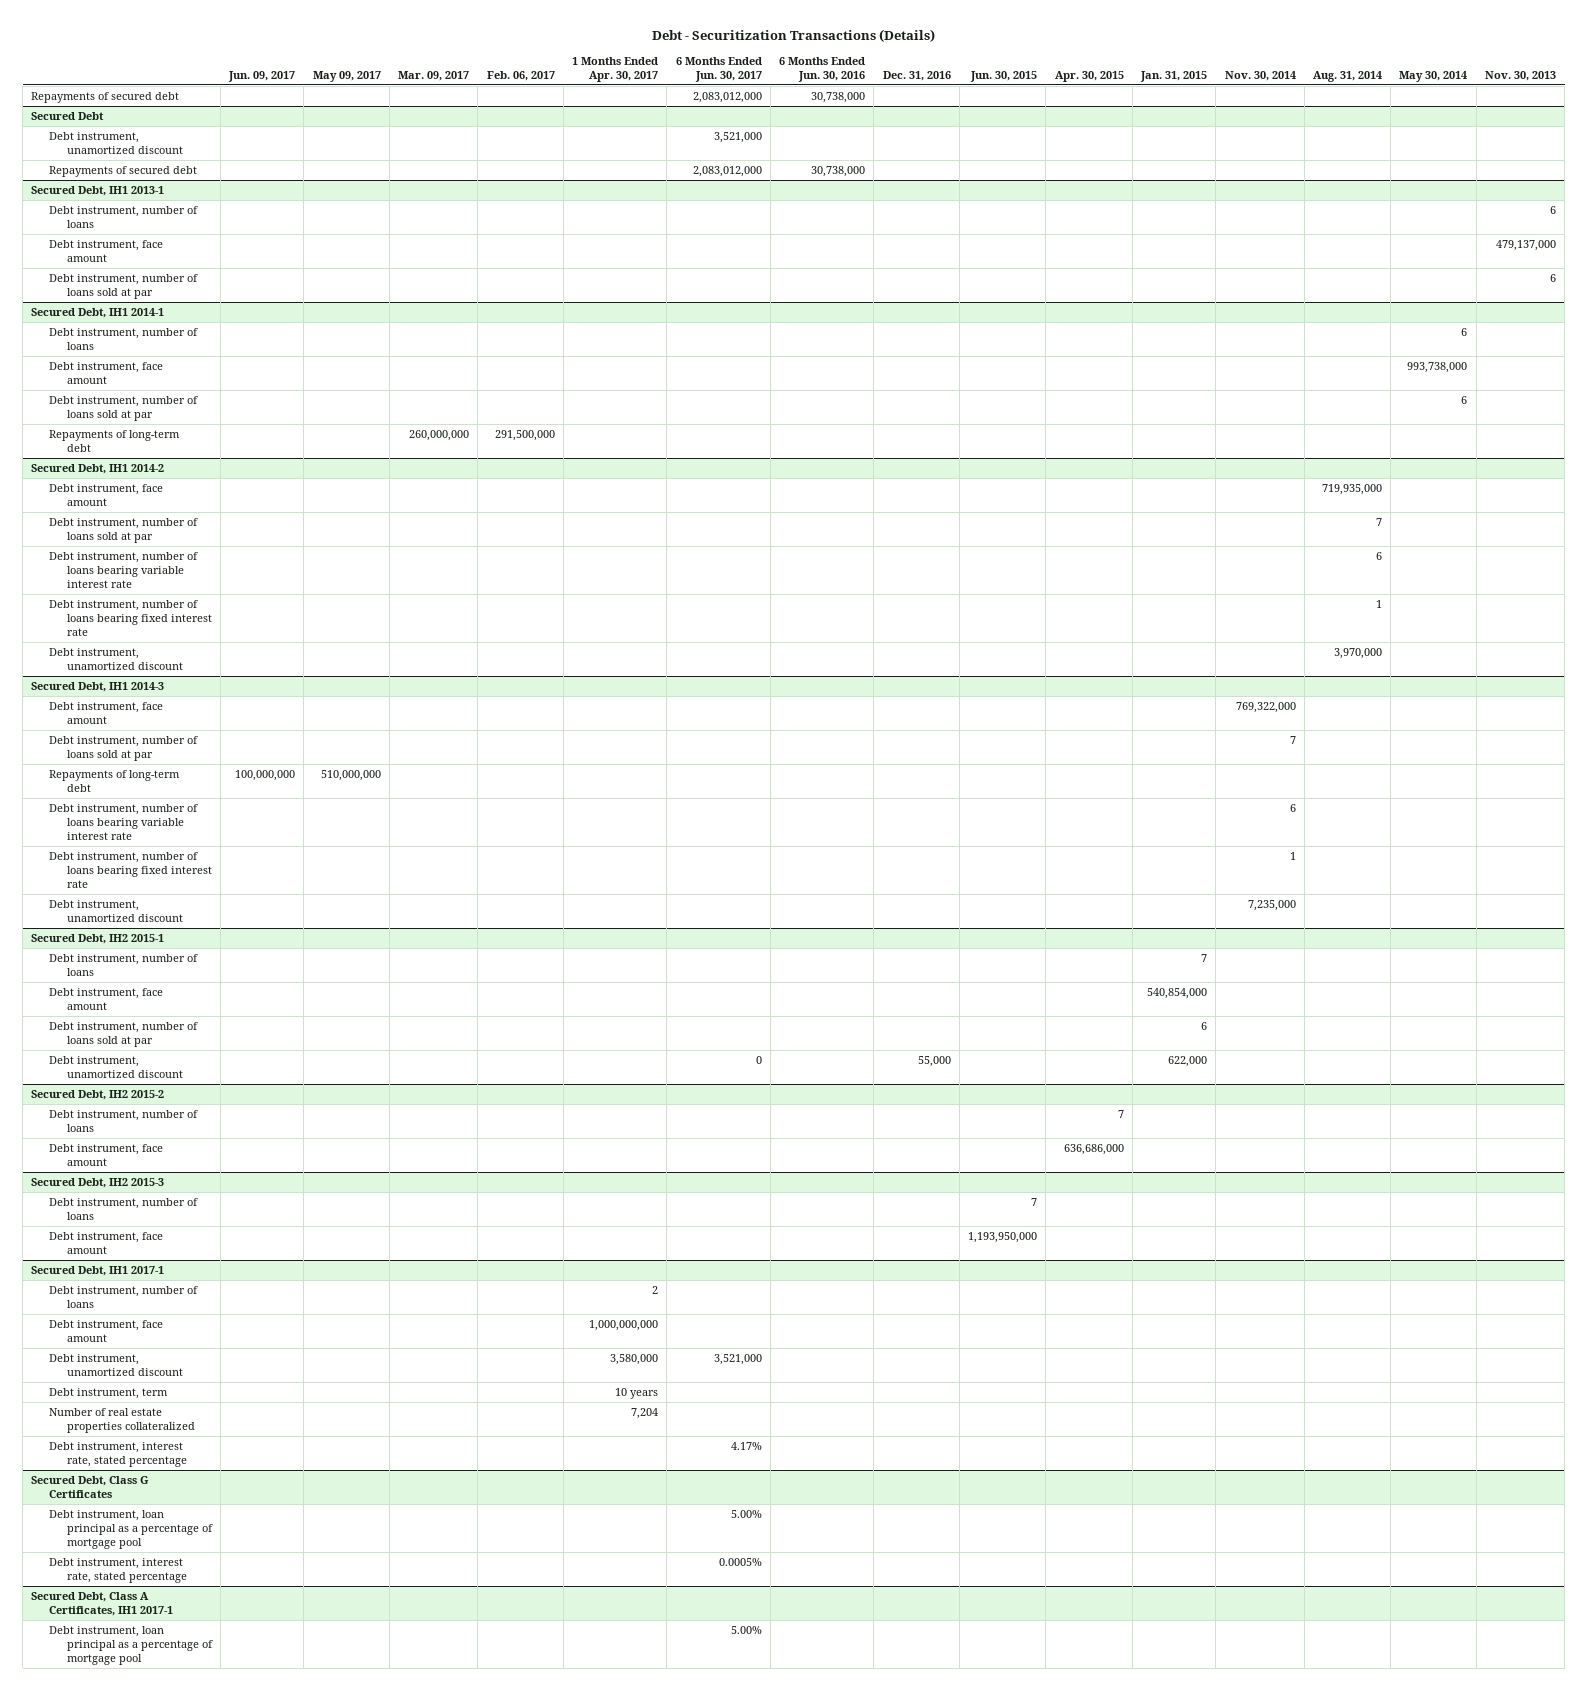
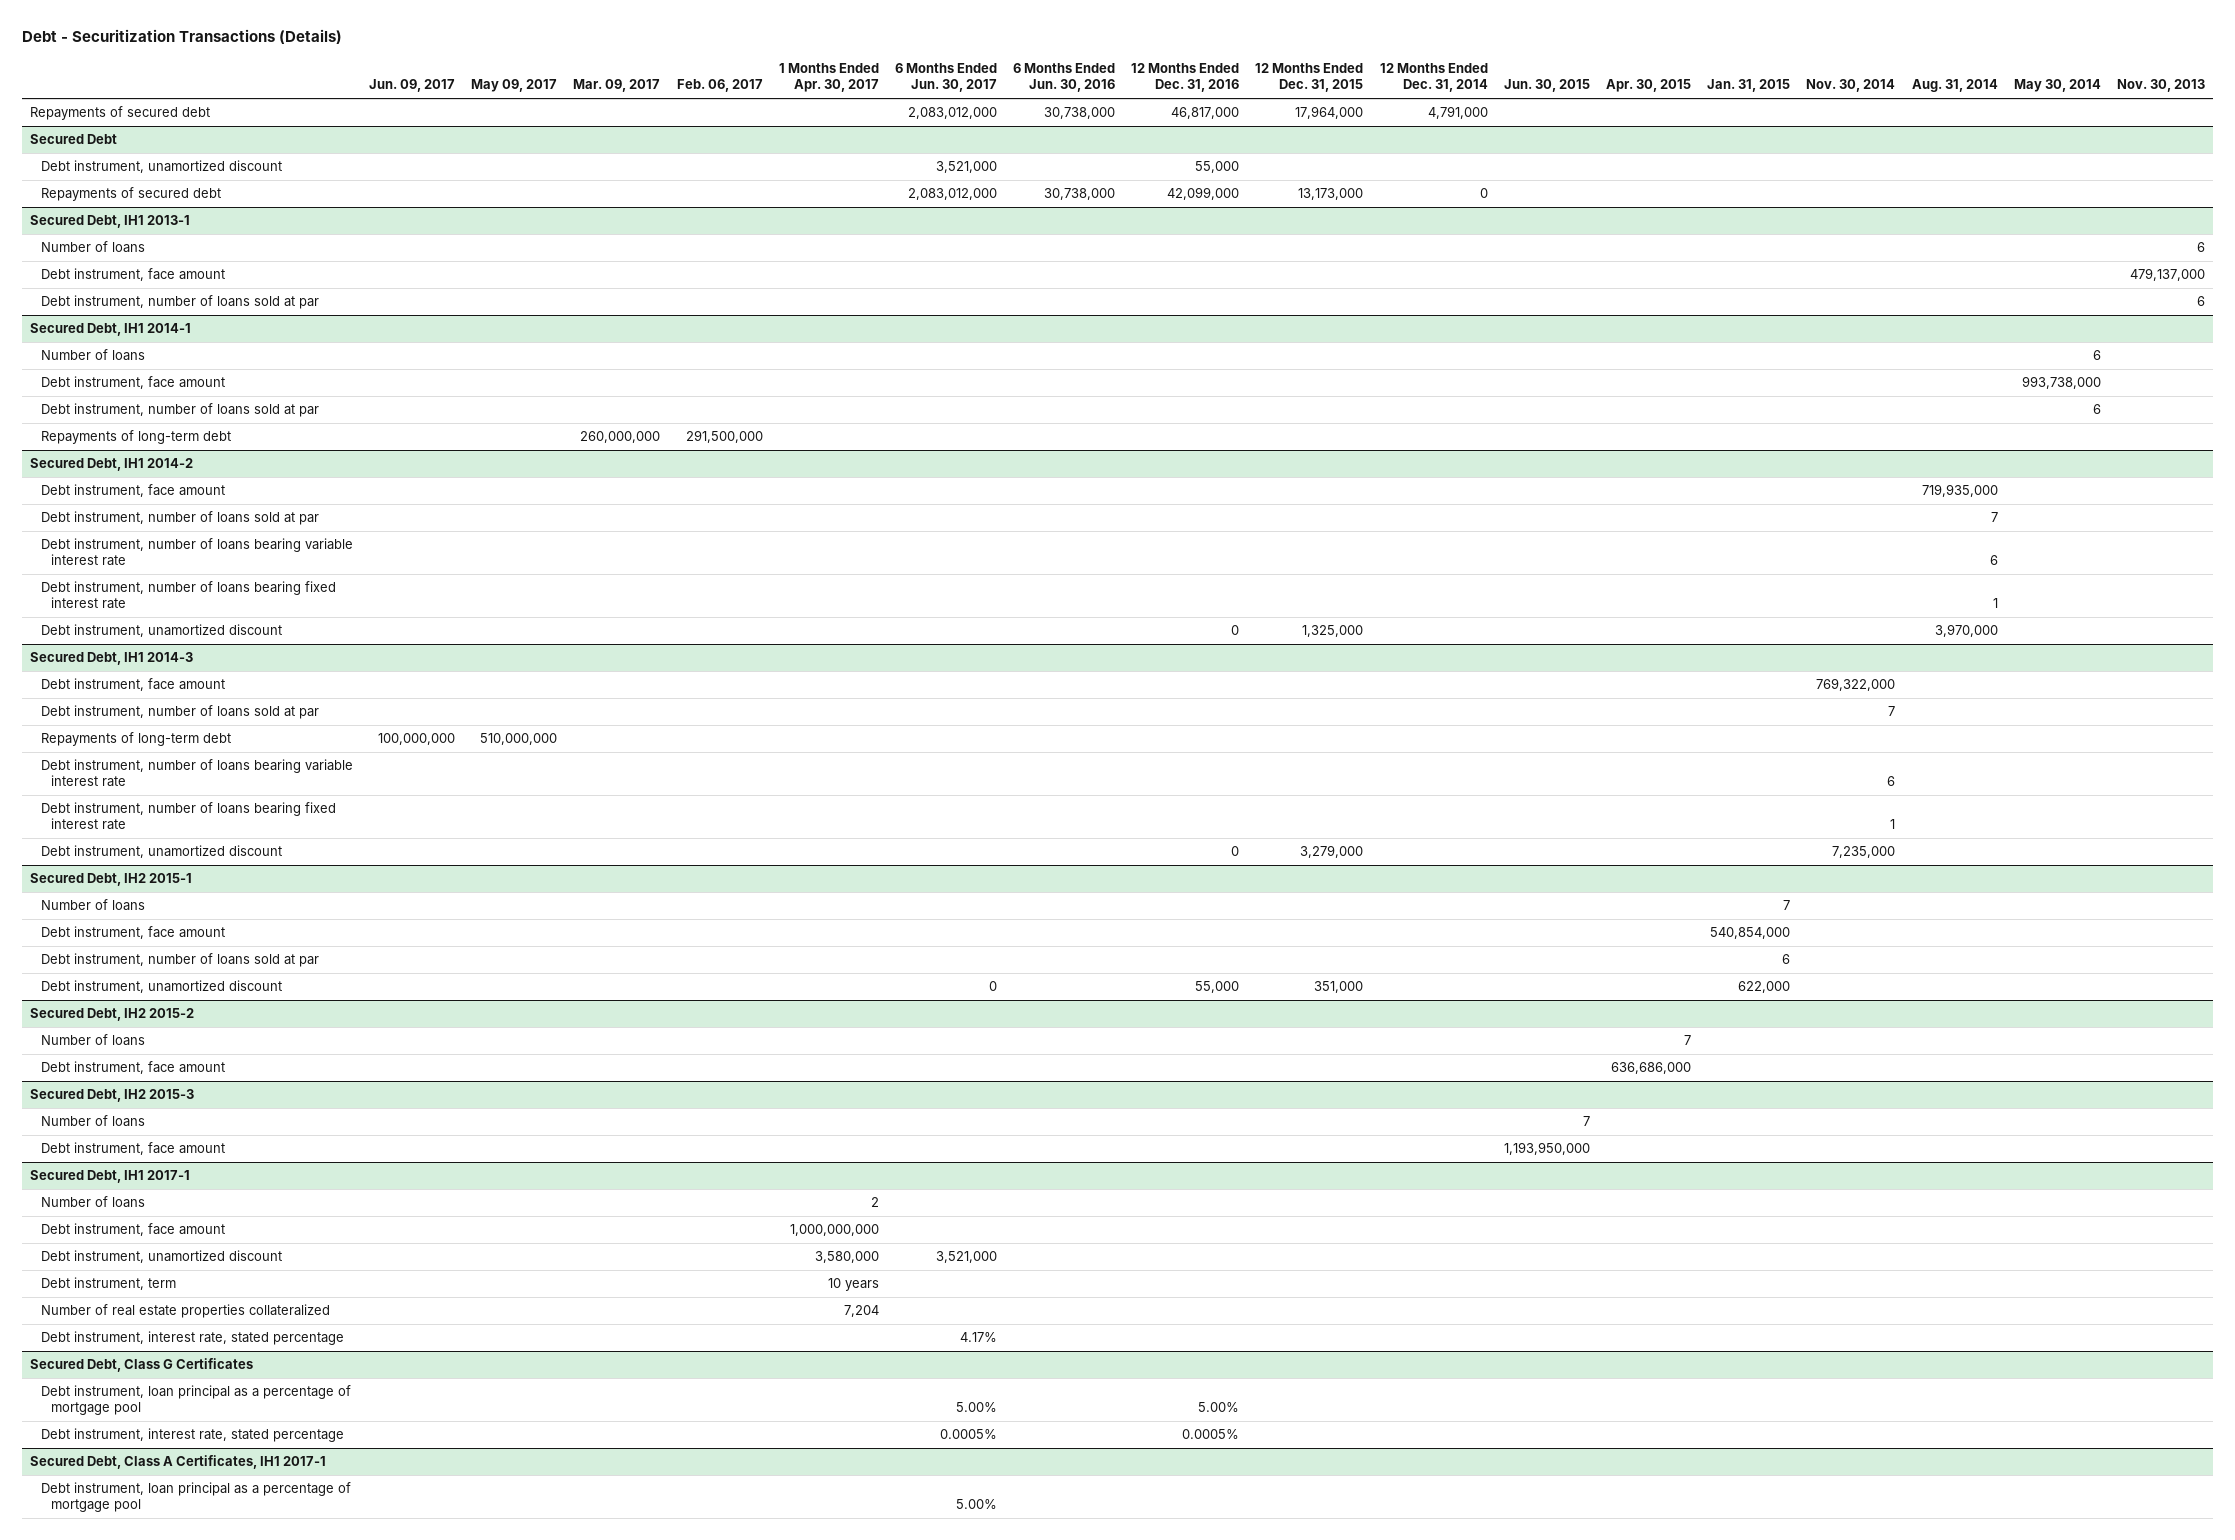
[882,70,951,81] Dec. 31, 2016 -> none
none -> [1131,63,1240,93] 12 Months Ended Dec. 31, 2016
none -> [1255,63,1364,93] 12 Months Ended Dec. 31, 2015
none -> [1379,63,1488,93] 12 Months Ended Dec. 31, 2014
[48,205,198,228] Debt instrument, number of loans -> [40,240,145,253] Number of loans
[48,327,198,350] Debt instrument, number of loans -> [40,348,145,361] Number of loans
[48,953,198,976] Debt instrument, number of loans -> [40,898,145,911] Number of loans
[48,1109,198,1132] Debt instrument, number of loans -> [40,1033,145,1046] Number of loans
[48,1197,198,1220] Debt instrument, number of loans -> [40,1114,145,1127] Number of loans
[48,1285,198,1308] Debt instrument, number of loans -> [40,1195,145,1208] Number of loans

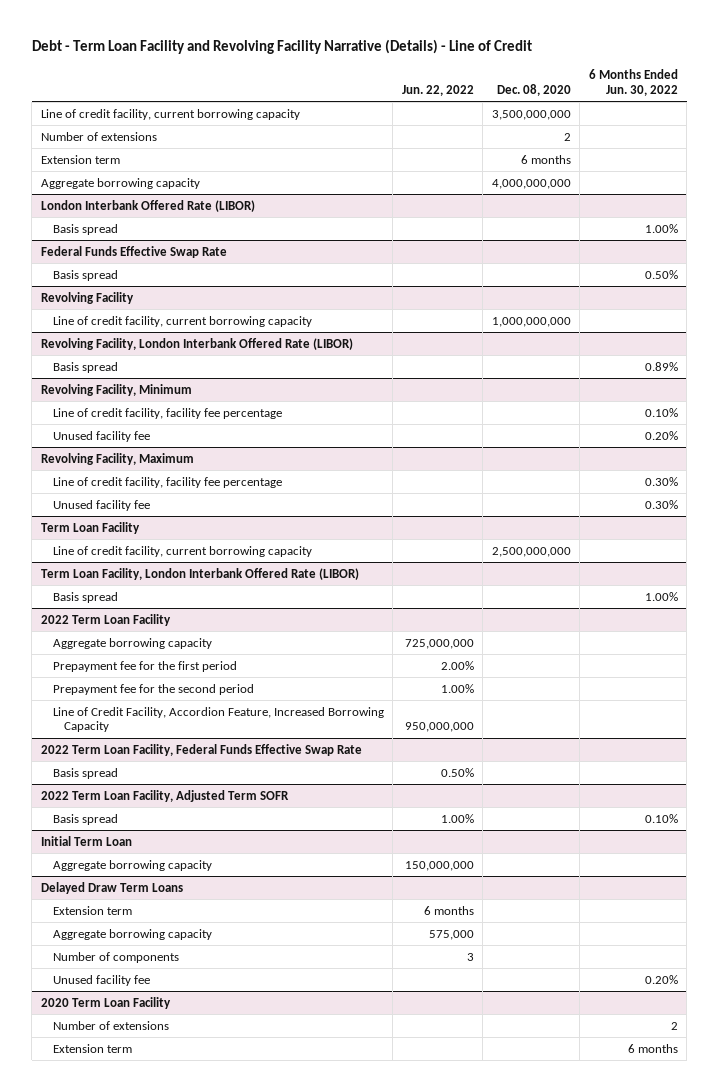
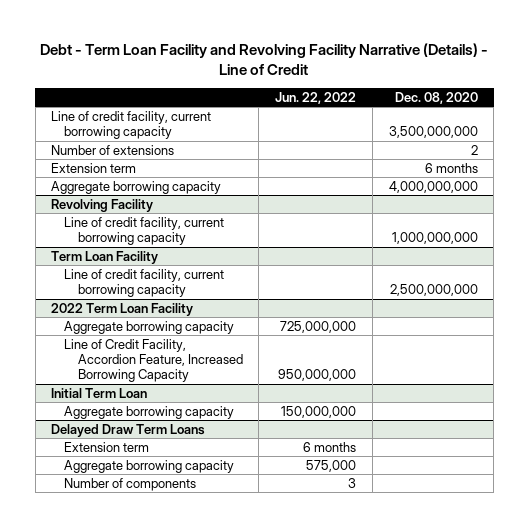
[588,69,678,96] 6 Months Ended Jun. 30, 2022 -> none
[40,199,255,212] London Interbank Offered Rate (LIBOR) -> none
[52,223,118,235] Basis spread -> none
[40,245,227,258] Federal Funds Effective Swap Rate -> none
[52,269,118,281] Basis spread -> none
[40,337,353,350] Revolving Facility, London Interbank Offered Rate (LIBOR) -> none
[52,361,118,373] Basis spread -> none
[40,383,192,396] Revolving Facility, Minimum -> none
[52,407,282,419] Line of credit facility, facility fee percentage -> none
[52,430,150,442] Unused facility fee -> none
[40,452,194,465] Revolving Facility, Maximum -> none
[52,476,282,488] Line of credit facility, facility fee percentage -> none
[52,499,150,511] Unused facility fee -> none
[40,567,359,580] Term Loan Facility, London Interbank Offered Rate (LIBOR) -> none
[52,591,118,603] Basis spread -> none
[52,660,237,672] Prepayment fee for the first period -> none
[52,683,254,695] Prepayment fee for the second period -> none
[40,743,362,756] 2022 Term Loan Facility, Federal Funds Effective Swap Rate -> none
[52,767,118,779] Basis spread -> none
[40,789,289,802] 2022 Term Loan Facility, Adjusted Term SOFR -> none
[52,813,118,825] Basis spread -> none
[52,974,150,986] Unused facility fee -> none
[40,996,171,1009] 2020 Term Loan Facility -> none
[52,1020,169,1030] Number of extensions -> none
[52,1043,132,1053] Extension term -> none

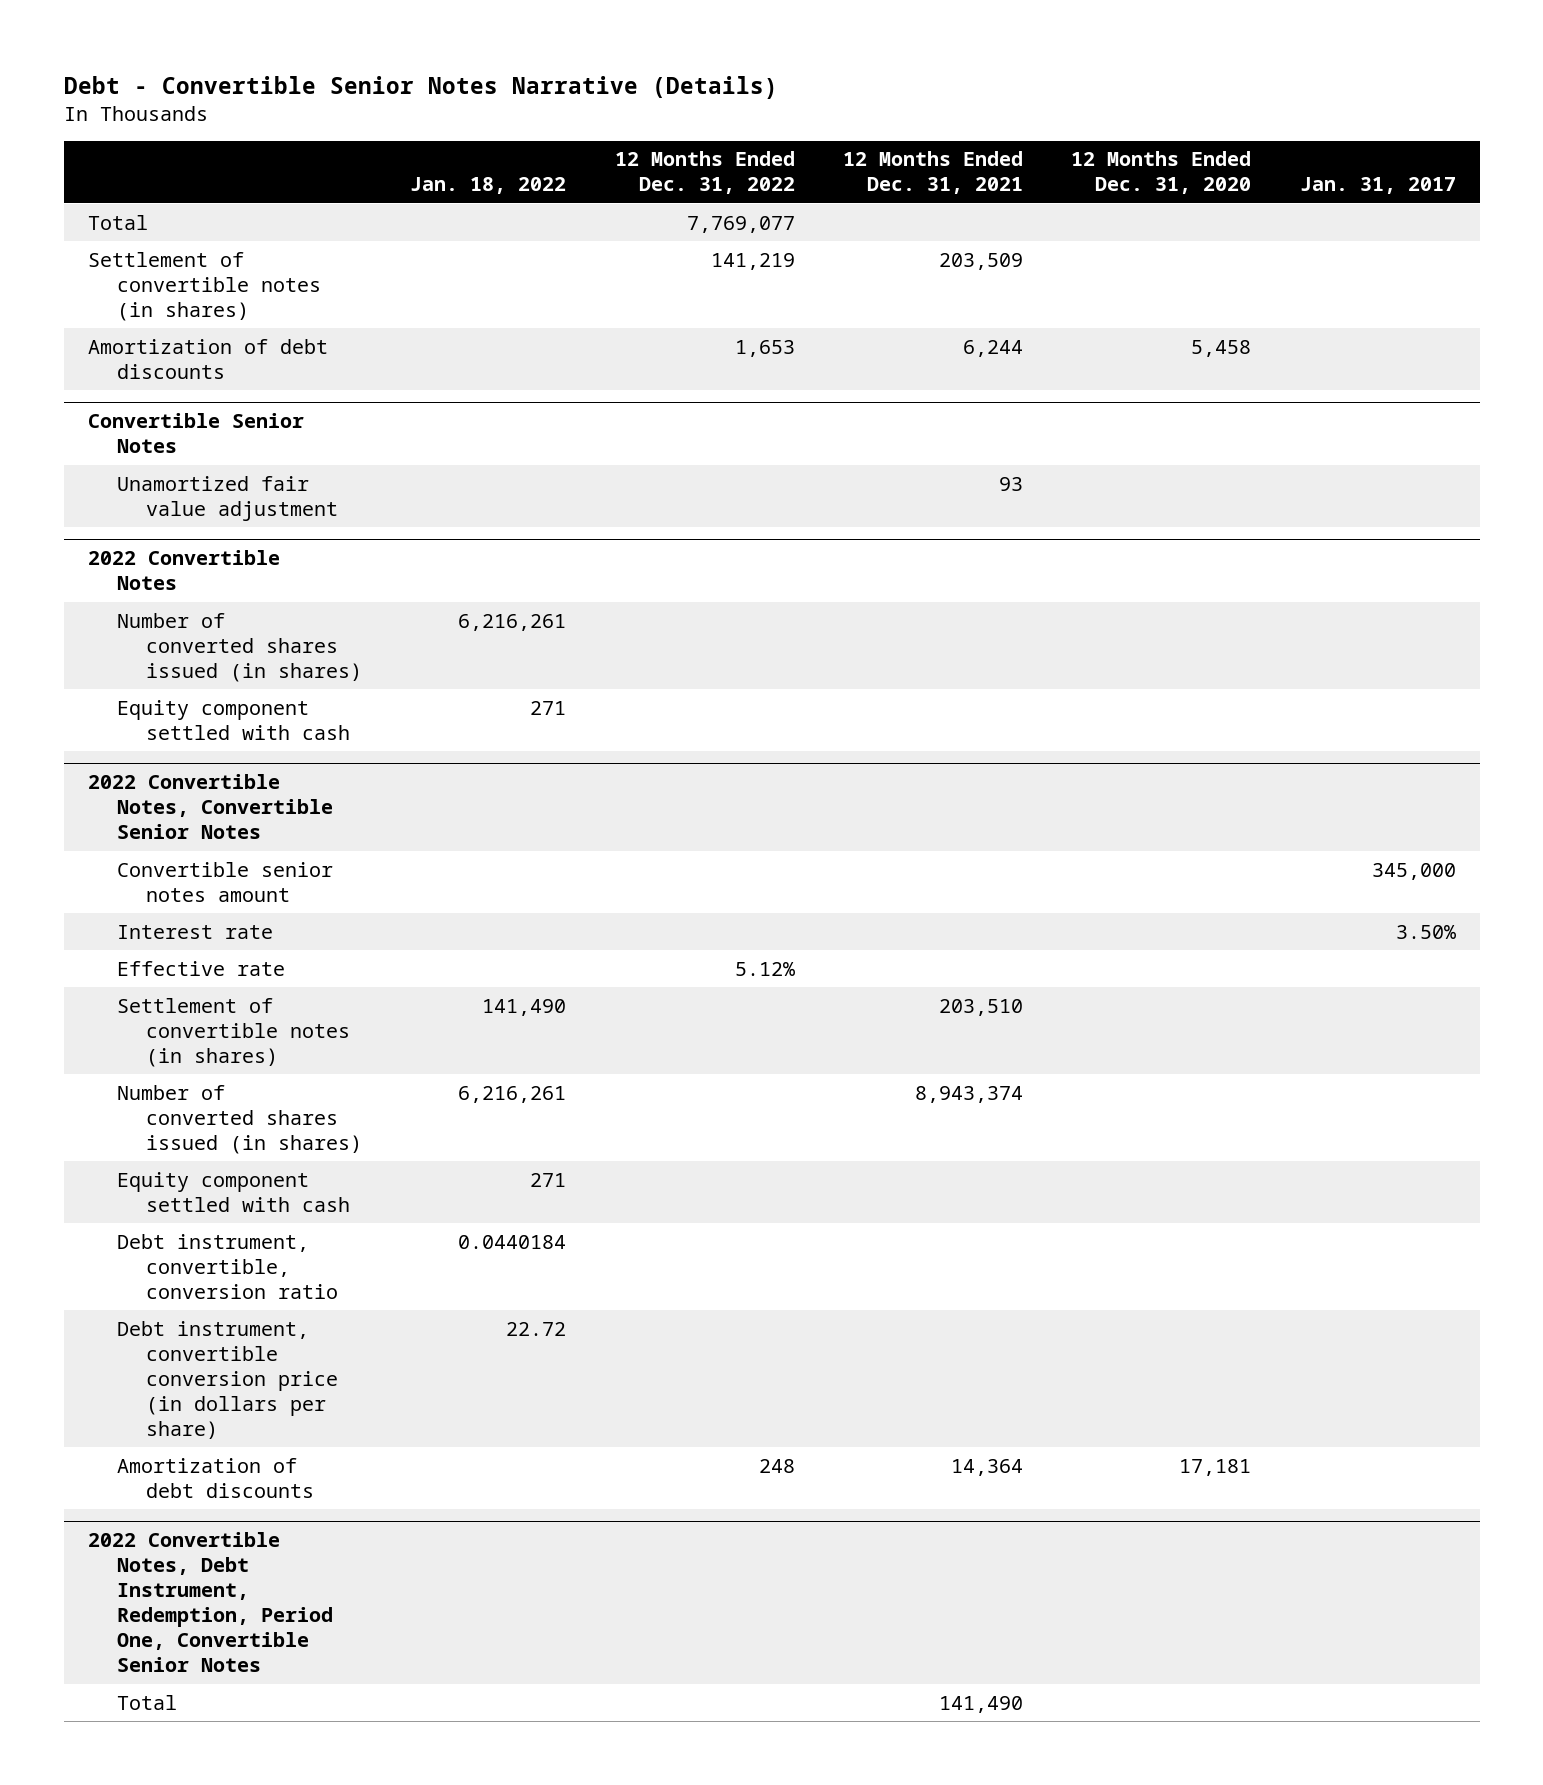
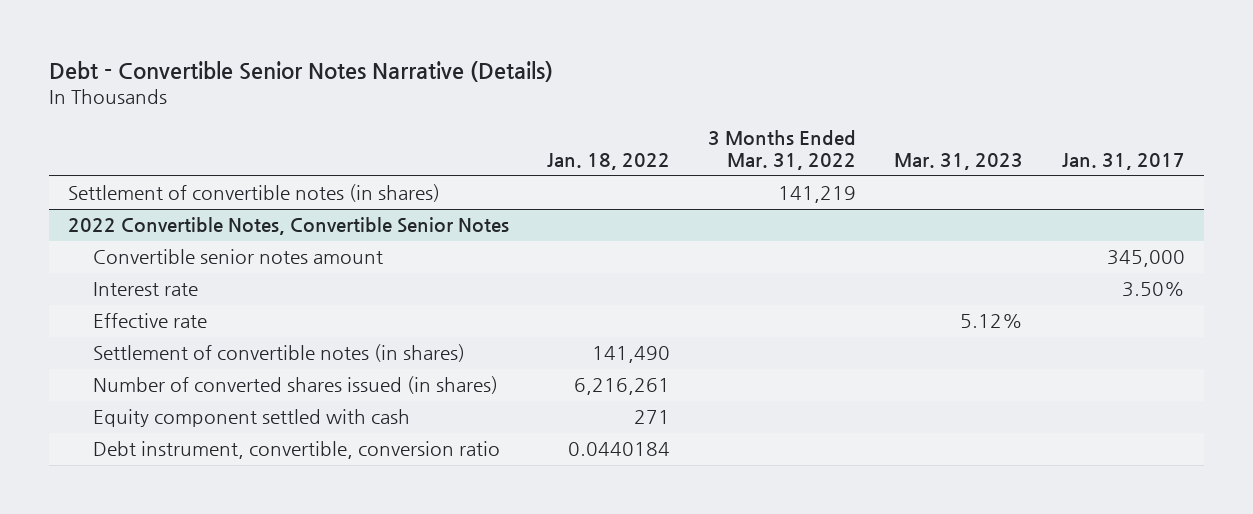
[614,151,795,195] 12 Months Ended Dec. 31, 2022 -> none
[842,151,1023,195] 12 Months Ended Dec. 31, 2021 -> none
[1071,151,1252,195] 12 Months Ended Dec. 31, 2020 -> none
none -> [708,130,857,171] 3 Months Ended Mar. 31, 2022
none -> [894,153,1024,171] Mar. 31, 2023
[87,214,148,230] Total -> none
[87,338,328,379] Amortization of debt discounts -> none
[87,413,304,454] Convertible Senior Notes -> none
[116,475,338,521] Unamortized fair value adjustment -> none
[87,550,280,591] 2022 Convertible Notes -> none
[116,612,362,682] Number of converted shares issued (in shares) -> none
[116,699,350,740] Equity component settled with cash -> none
[116,1320,338,1439] Debt instrument, convertible conversion price (in dollars per share) -> none
[116,1457,314,1498] Amortization of debt discounts -> none
[87,1532,333,1673] 2022 Convertible Notes, Debt Instrument, Redemption, Period One, Convertible Senior Notes -> none
[116,1694,177,1710] Total -> none

